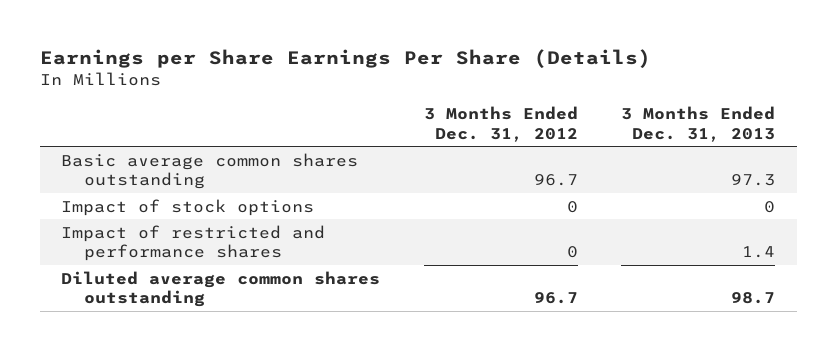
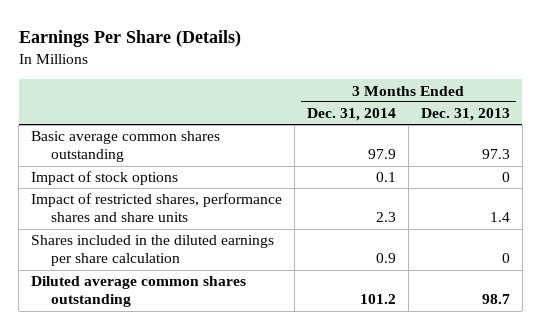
[39,48,651,68] Earnings per Share Earnings Per Share (Details) -> [18,29,241,47] Earnings Per Share (Details)
[423,105,578,142] 3 Months Ended Dec. 31, 2012 -> none
none -> [306,108,396,122] Dec. 31, 2014
[61,224,326,262] Impact of restricted and performance shares -> [31,193,283,223] Impact of restricted shares, performance shares and share units
none -> [31,235,275,267] Shares included in the diluted earnings per share calculation

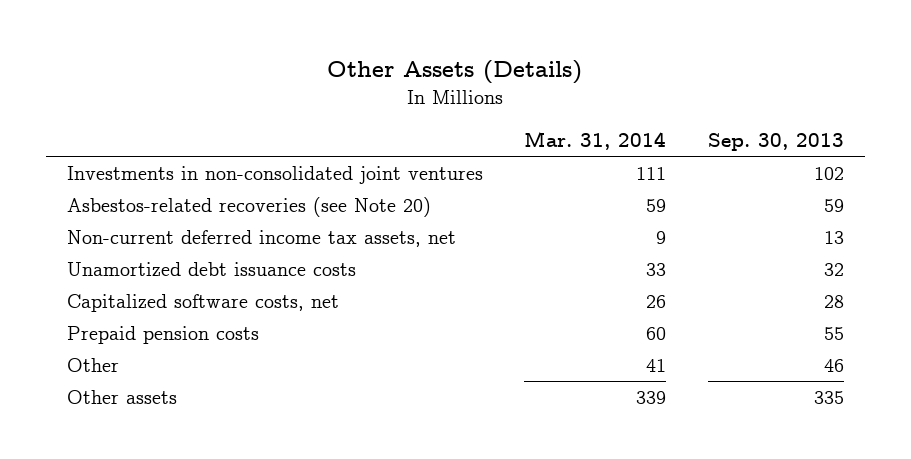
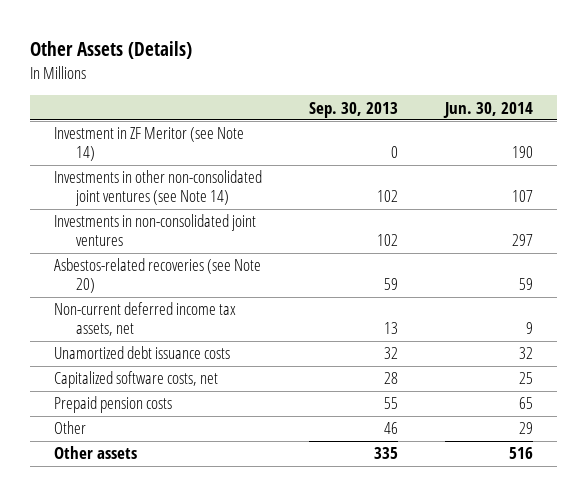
[524,130,667,150] Mar. 31, 2014 -> none
none -> [443,101,534,118] Jun. 30, 2014
none -> [53,127,244,162] Investment in ZF Meritor (see Note 14)
none -> [53,170,262,207] Investments in other non-consolidated joint ventures (see Note 14)

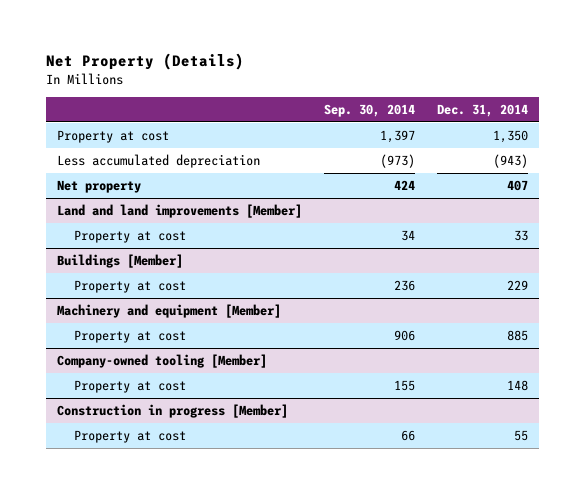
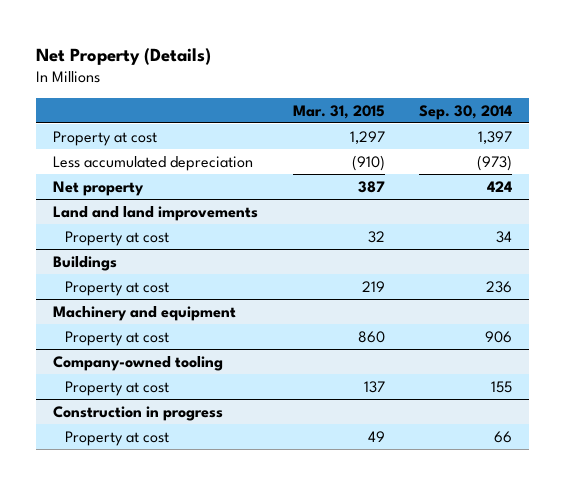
[437,103,529,117] Dec. 31, 2014 -> none
none -> [292,104,385,119] Mar. 31, 2015
[56,204,302,219] Land and land improvements [Member] -> [53,205,259,221] Land and land improvements
[56,254,183,269] Buildings [Member] -> [53,255,118,271] Buildings
[56,304,281,319] Machinery and equipment [Member] -> [53,305,237,321] Machinery and equipment
[56,354,267,369] Company-owned tooling [Member] -> [53,355,224,371] Company-owned tooling
[56,404,288,419] Construction in progress [Member] -> [53,405,224,421] Construction in progress

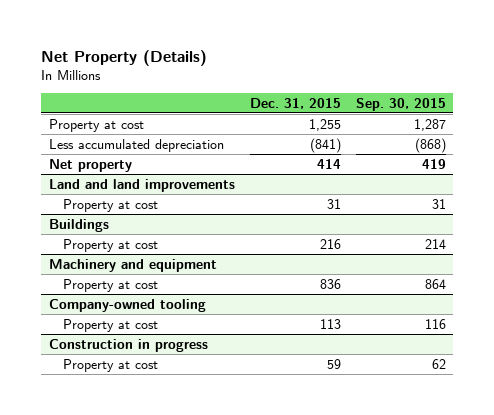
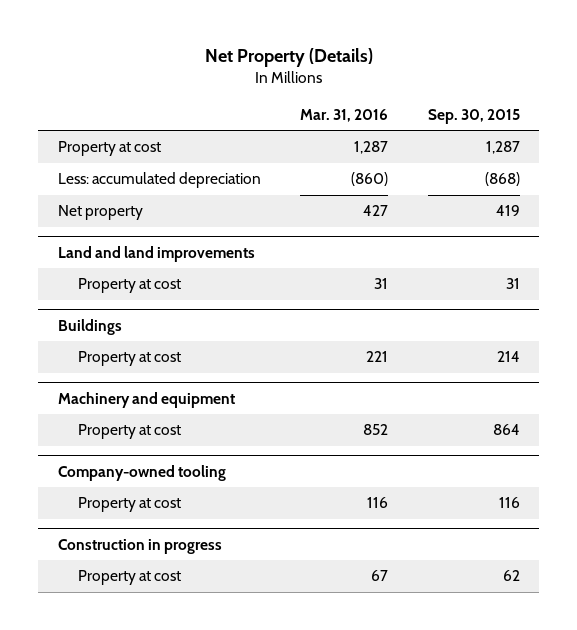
[249,97,341,109] Dec. 31, 2015 -> none
none -> [300,108,389,122] Mar. 31, 2016
[48,138,224,152] Less accumulated depreciation -> [57,172,261,189] Less: accumulated depreciation

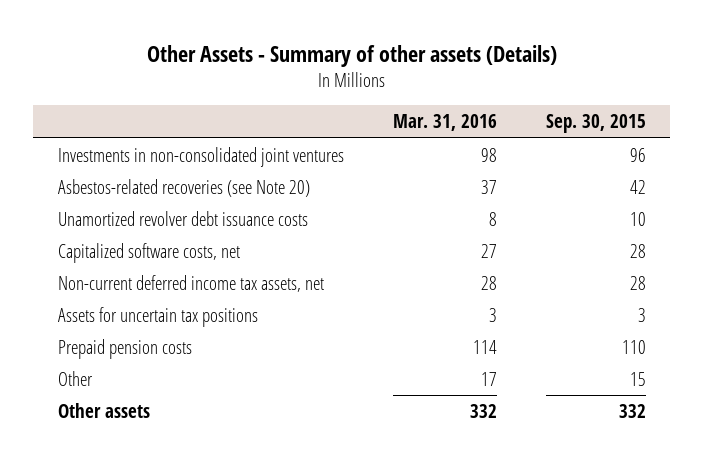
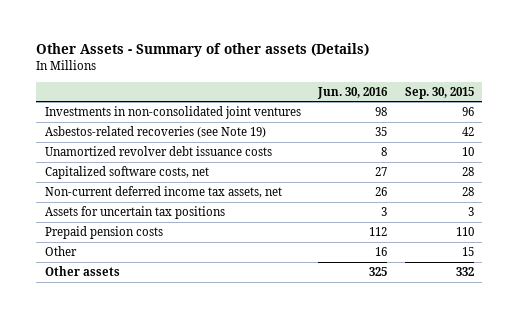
[392,114,497,132] Mar. 31, 2016 -> none
none -> [317,86,389,99] Jun. 30, 2016
[57,178,310,197] Asbestos-related recoveries (see Note 20) -> [44,126,266,139] Asbestos-related recoveries (see Note 19)

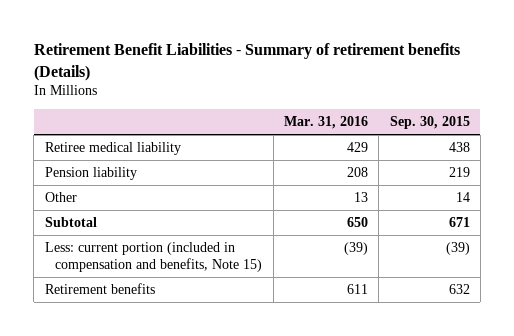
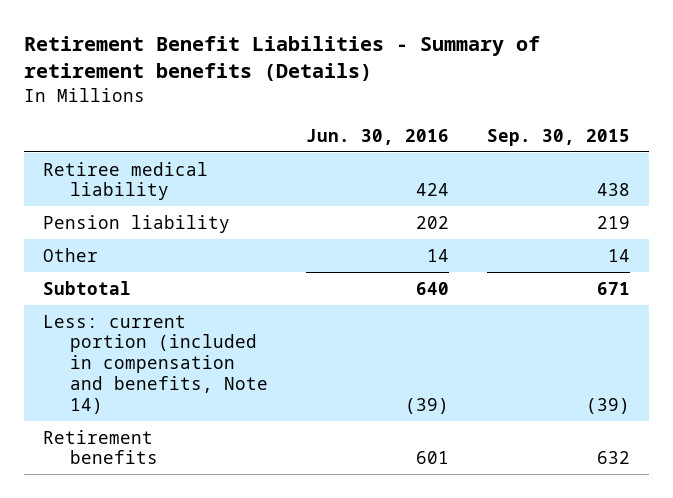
[284,116,369,130] Mar. 31, 2016 -> none
none -> [305,128,449,145] Jun. 30, 2016
[44,242,263,272] Less: current portion (included in compensation and benefits, Note 15) -> [42,314,268,415] Less: current portion (included in compensation and benefits, Note 14)

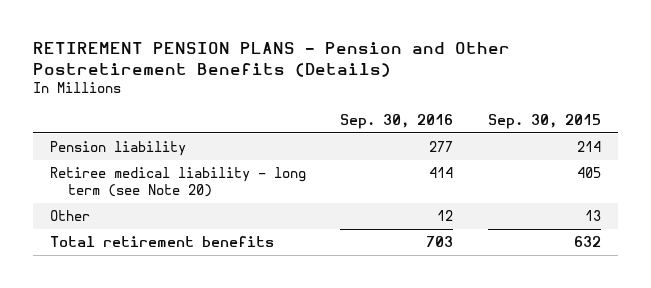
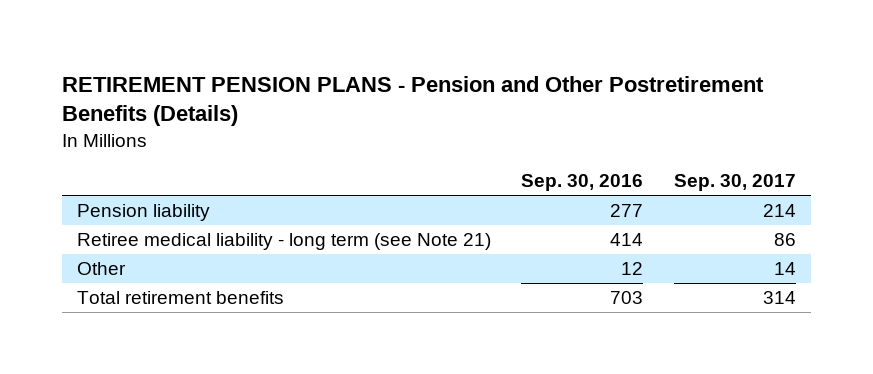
[488,114,602,130] Sep. 30, 2015 -> none
none -> [673,174,796,192] Sep. 30, 2017
[49,167,306,197] Retiree medical liability - long term (see Note 20) -> [77,233,492,251] Retiree medical liability - long term (see Note 21)

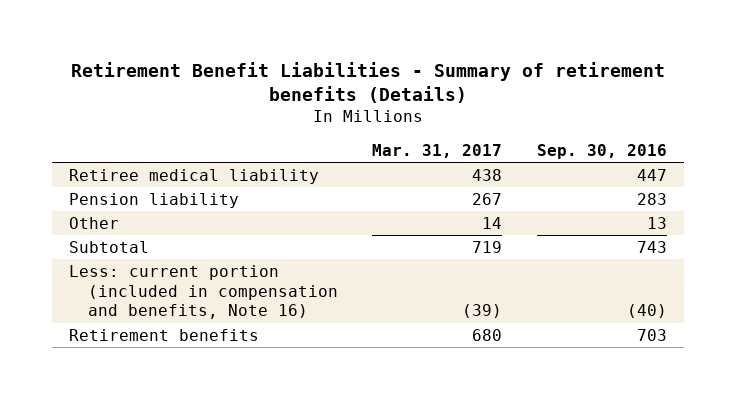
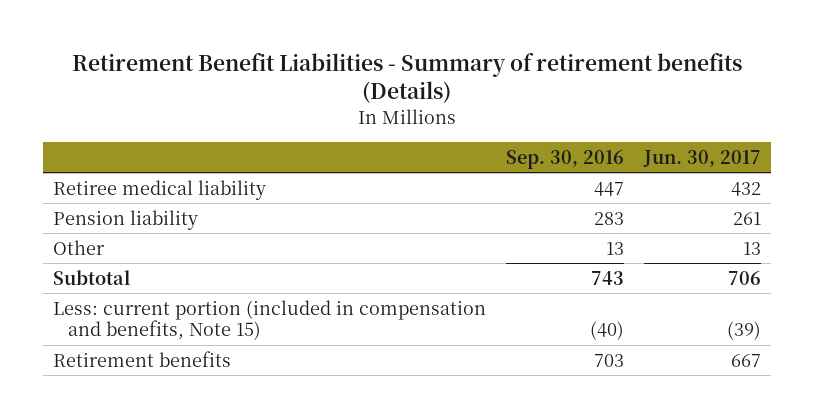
[372,143,503,158] Mar. 31, 2017 -> none
none -> [643,149,762,167] Jun. 30, 2017
[69,264,338,320] Less: current portion (included in compensation and benefits, Note 16) -> [52,299,486,341] Less: current portion (included in compensation and benefits, Note 15)

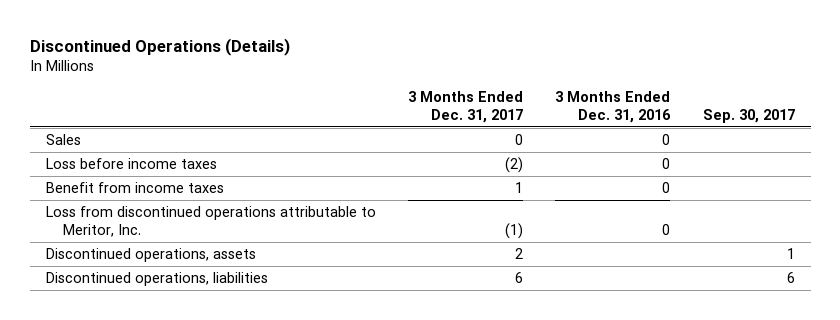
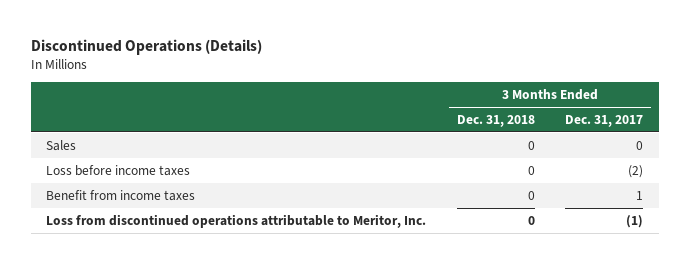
[555,91,672,123] 3 Months Ended Dec. 31, 2016 -> none
[702,108,795,123] Sep. 30, 2017 -> none
none -> [456,114,535,127] Dec. 31, 2018
[45,248,256,263] Discontinued operations, assets -> none
[45,272,268,287] Discontinued operations, liabilities -> none

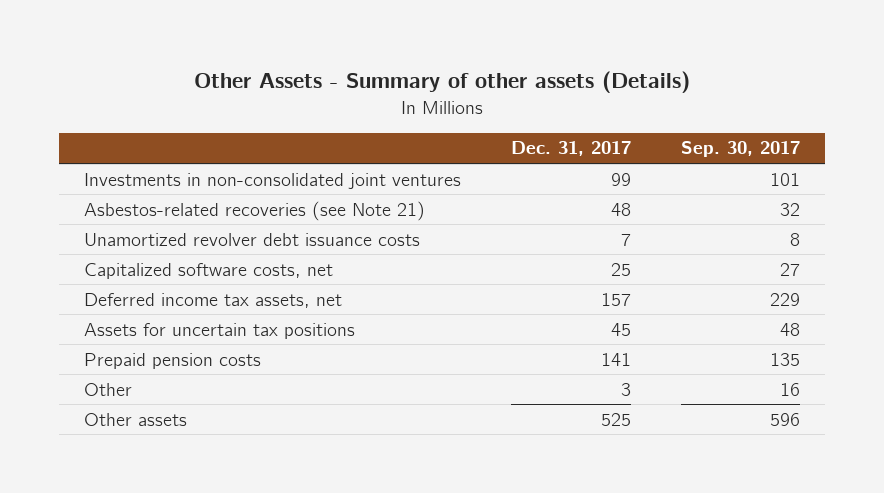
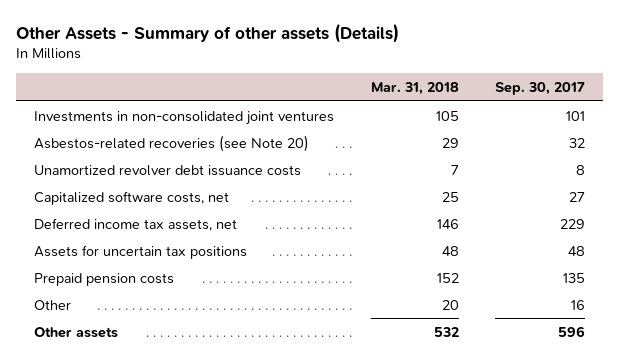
[511,141,632,157] Dec. 31, 2017 -> none
none -> [370,81,459,95] Mar. 31, 2018
[84,200,426,221] Asbestos-related recoveries (see Note 21) -> [34,134,310,152] Asbestos-related recoveries (see Note 20)

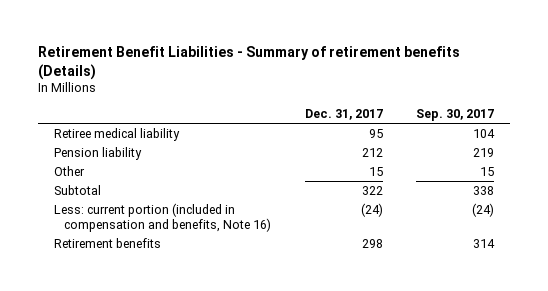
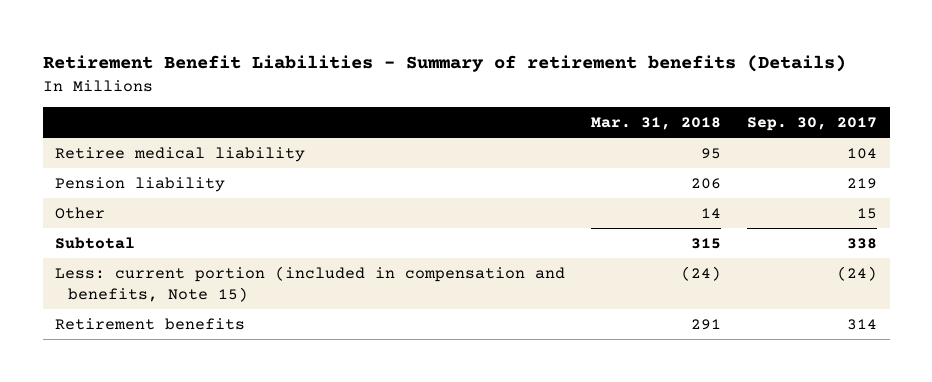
[304,109,383,121] Dec. 31, 2017 -> none
none -> [591,117,722,131] Mar. 31, 2018
[54,202,272,232] Less: current portion (included in compensation and benefits, Note 16) -> [55,265,566,302] Less: current portion (included in compensation and benefits, Note 15)

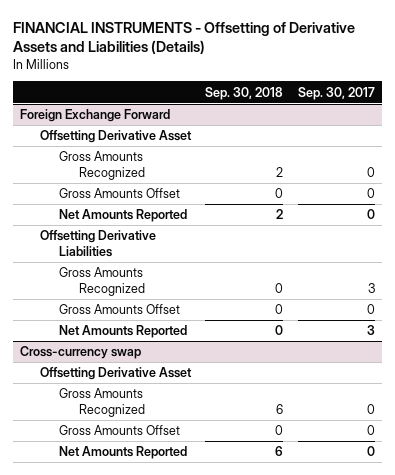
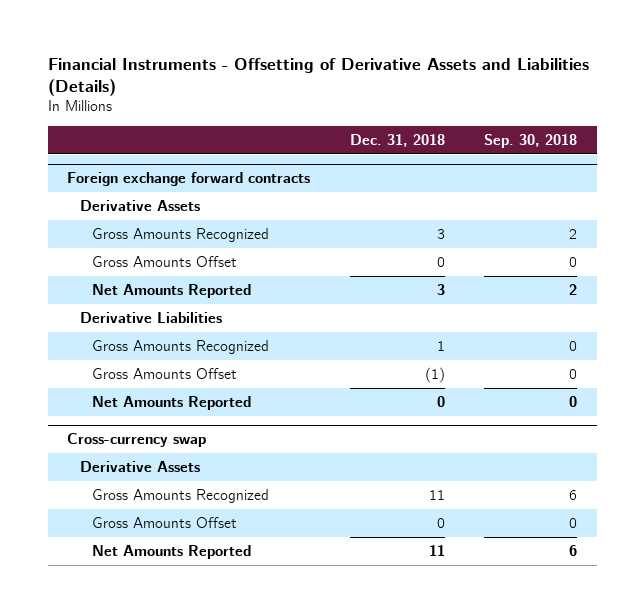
[13,21,356,55] FINANCIAL INSTRUMENTS - Offsetting of Derivative Assets and Liabilities (Details) -> [47,57,589,96] Financial Instruments - Offsetting of Derivative Assets and Liabilities (Details)
[297,86,375,100] Sep. 30, 2017 -> none
none -> [349,133,445,147] Dec. 31, 2018
[20,109,171,123] Foreign Exchange Forward -> [67,172,311,187] Foreign exchange forward contracts
[39,130,192,144] Offsetting Derivative Asset -> [79,200,200,212] Derivative Assets
[39,230,156,258] Offsetting Derivative Liabilities -> [79,312,222,324] Derivative Liabilities
[39,367,192,381] Offsetting Derivative Asset -> [79,461,200,473] Derivative Assets

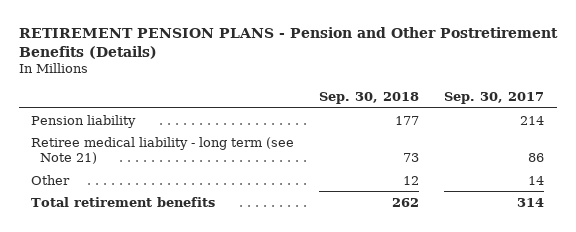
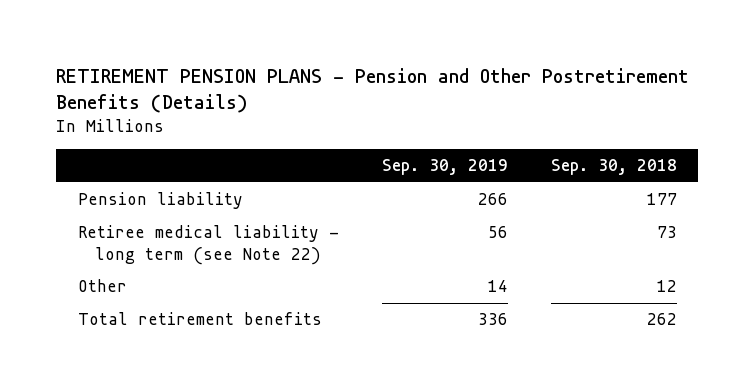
[444,92,545,105] Sep. 30, 2017 -> none
none -> [381,159,508,176] Sep. 30, 2019
[31,136,295,164] Retiree medical liability - long term (see Note 21) -> [77,225,339,265] Retiree medical liability - long term (see Note 22)

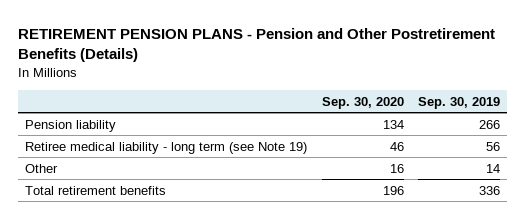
[550,159,677,176] Sep. 30, 2018 -> none
none -> [321,96,404,109] Sep. 30, 2020
[77,225,339,265] Retiree medical liability - long term (see Note 22) -> [25,141,308,154] Retiree medical liability - long term (see Note 19)

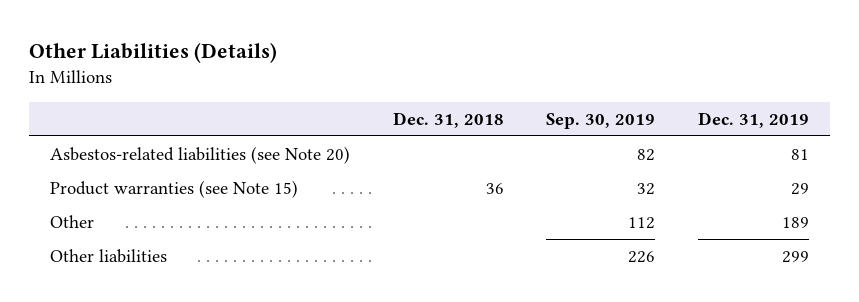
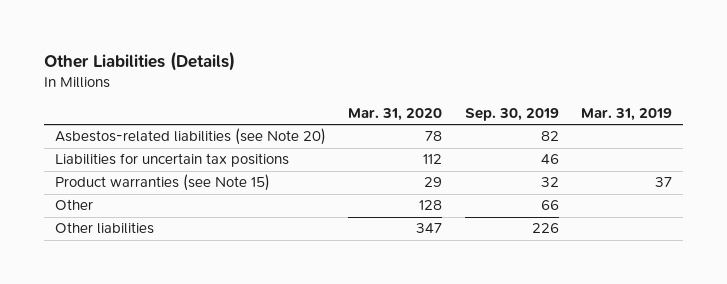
[392,111,504,128] Dec. 31, 2018 -> none
[697,111,809,128] Dec. 31, 2019 -> none
none -> [348,107,443,121] Mar. 31, 2020
none -> [581,107,673,121] Mar. 31, 2019
none -> [54,153,289,168] Liabilities for uncertain tax positions
[628,216,656,229] 112 -> [540,200,559,211] 66

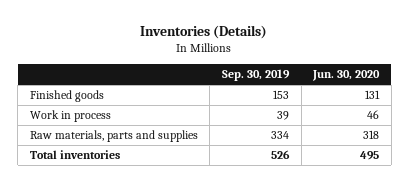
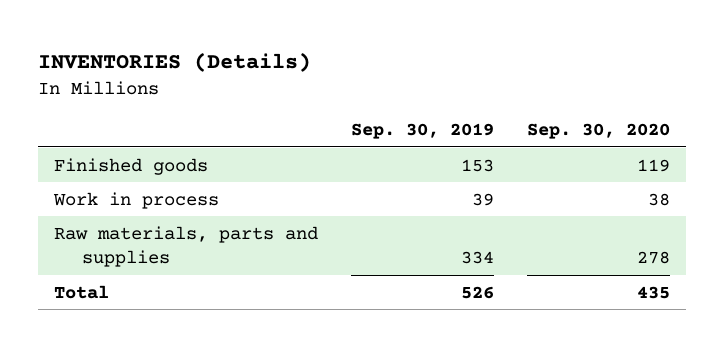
[140,25,268,40] Inventories (Details) -> [38,51,312,72] INVENTORIES (Details)
[312,70,381,82] Jun. 30, 2020 -> none
none -> [526,123,670,140] Sep. 30, 2020
[29,150,120,160] Total inventories -> [54,284,110,299] Total

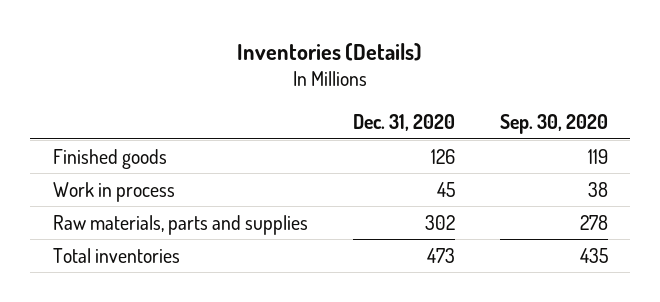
[38,51,312,72] INVENTORIES (Details) -> [237,43,423,62] Inventories (Details)
[351,123,495,140] Sep. 30, 2019 -> none
none -> [352,114,455,132] Dec. 31, 2020
[54,284,110,299] Total -> [52,247,180,263] Total inventories

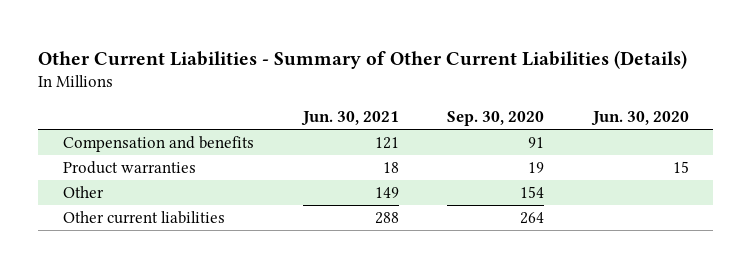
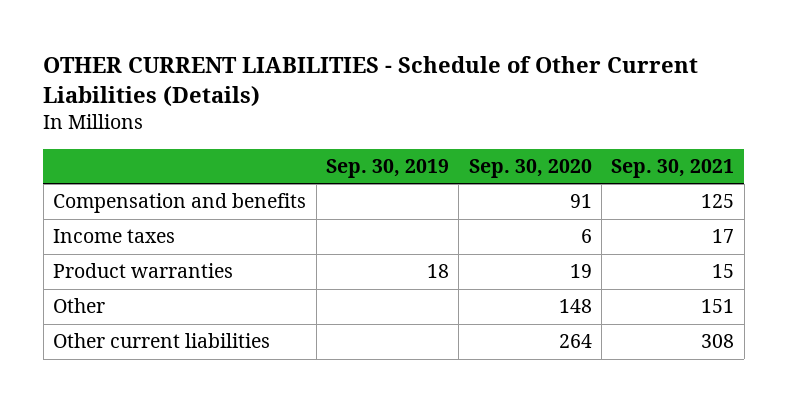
[38,49,688,69] Other Current Liabilities - Summary of Other Current Liabilities (Details) -> [43,56,699,108] OTHER CURRENT LIABILITIES - Schedule of Other Current Liabilities (Details)
[300,111,399,127] Jun. 30, 2021 -> none
[590,111,689,127] Jun. 30, 2020 -> none
none -> [325,158,449,178] Sep. 30, 2019
none -> [611,158,735,178] Sep. 30, 2021
none -> [53,229,176,244] Income taxes
[520,186,545,199] 154 -> [558,299,592,314] 148

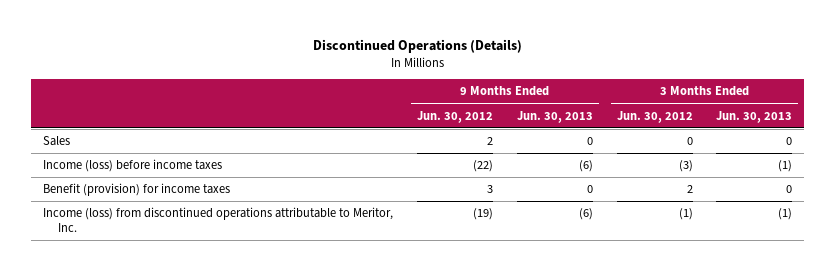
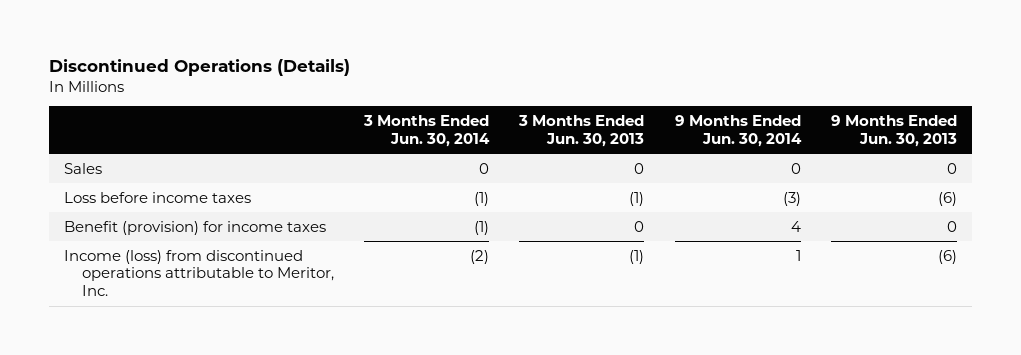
[417,110,494,123] Jun. 30, 2012 -> none
[616,110,693,123] Jun. 30, 2012 -> none
none -> [363,115,491,147] 3 Months Ended Jun. 30, 2014
none -> [674,115,802,147] 9 Months Ended Jun. 30, 2014
[43,159,223,173] Income (loss) before income taxes -> [63,191,251,203] Loss before income taxes

